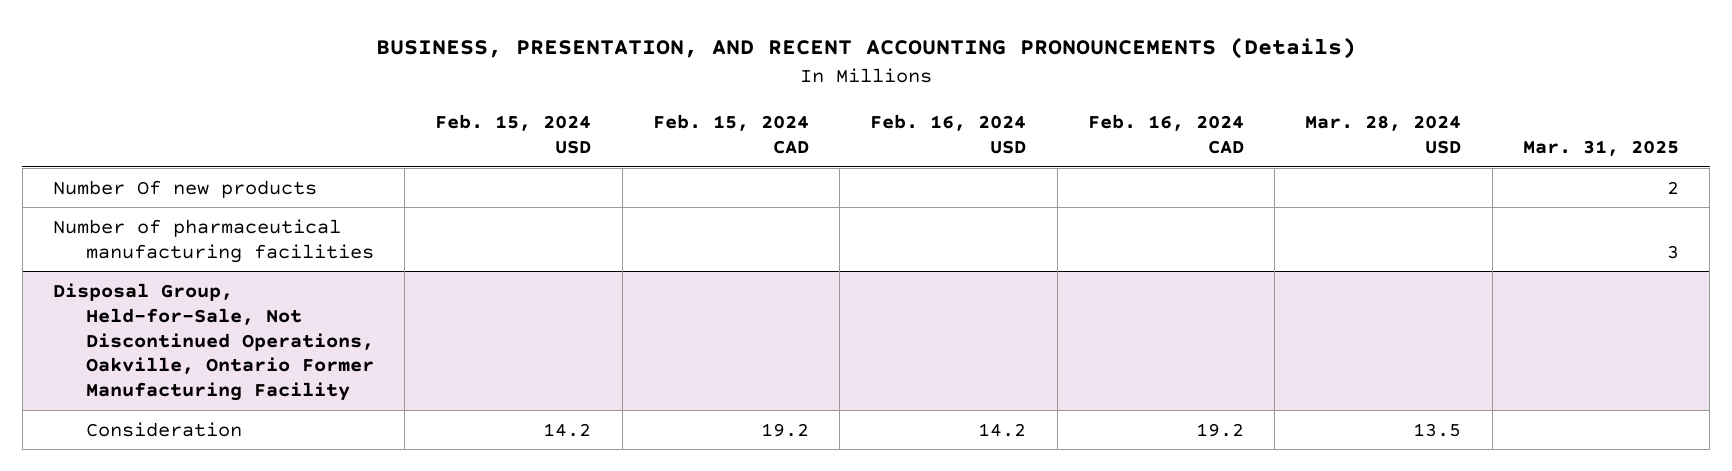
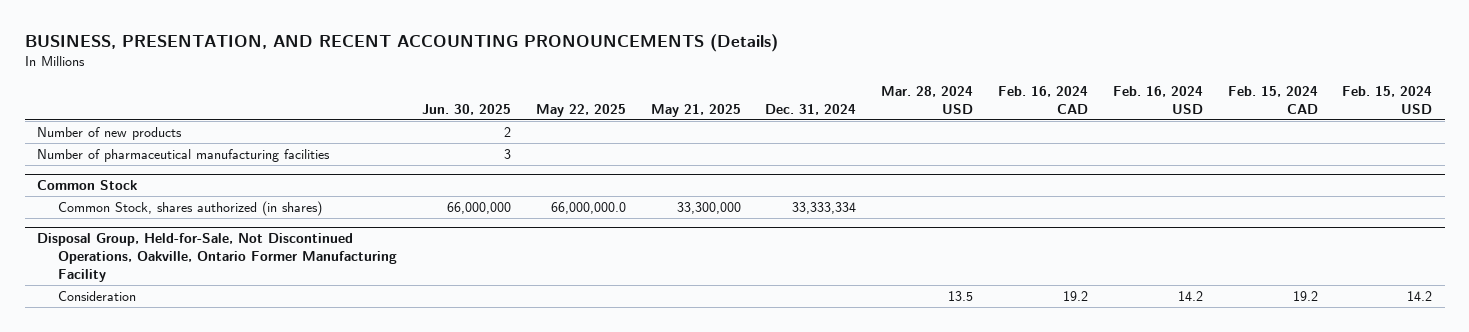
[1522,140,1679,157] Mar. 31, 2025 -> none
none -> [422,103,512,115] Jun. 30, 2025
none -> [535,103,626,117] May 22, 2025
none -> [650,103,741,117] May 21, 2025
none -> [765,103,857,115] Dec. 31, 2024
[53,179,318,198] Number Of new products -> [37,126,183,140] Number of new products
none -> [37,179,138,190] Common Stock
none -> [58,200,323,216] Common Stock, shares authorized (in shares)

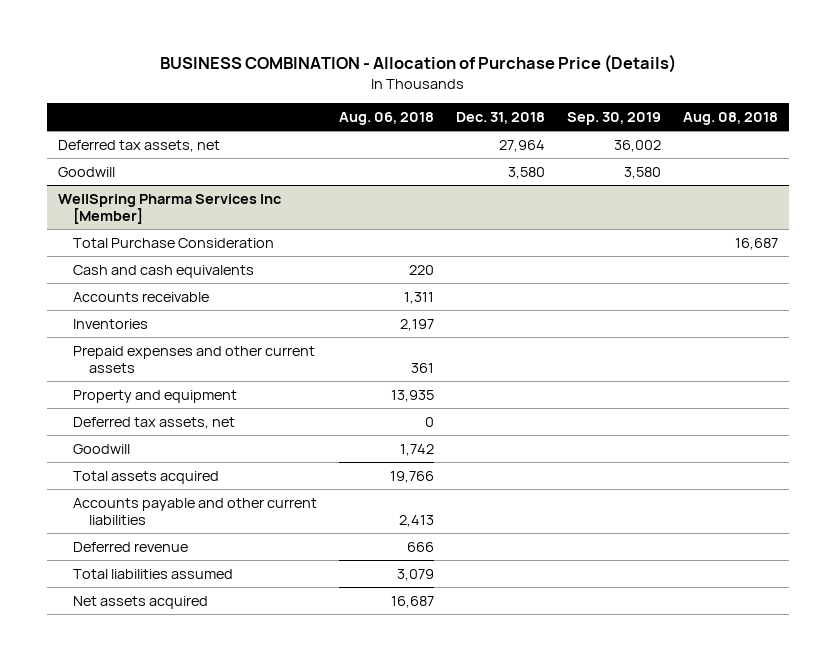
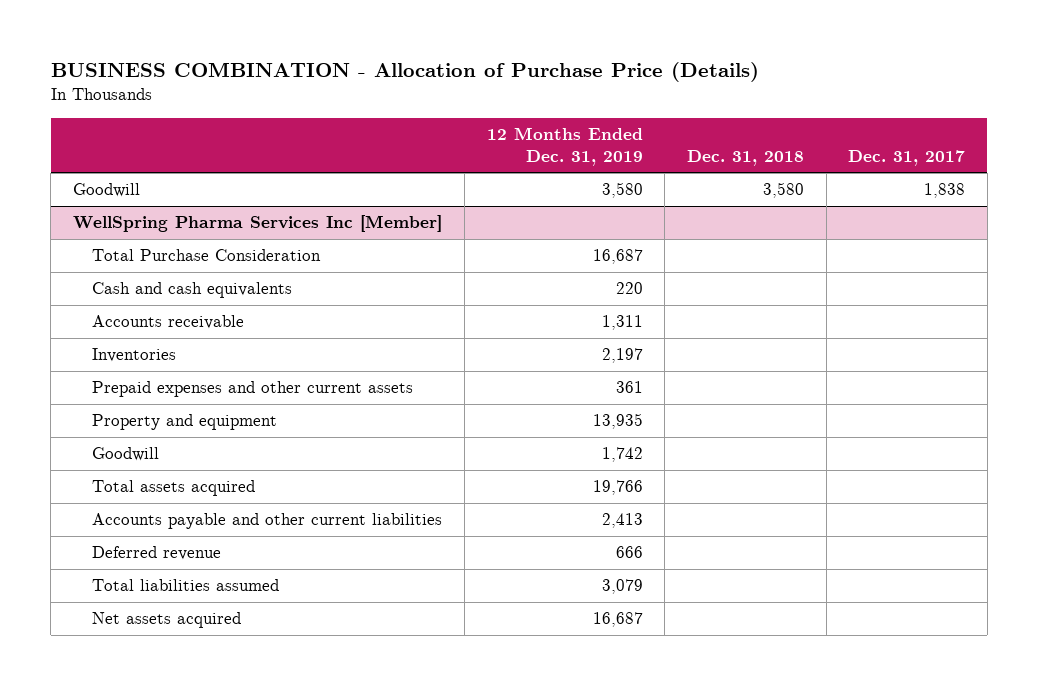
[339,111,435,125] Aug. 06, 2018 -> none
[567,111,662,125] Sep. 30, 2019 -> none
[683,111,779,125] Aug. 08, 2018 -> none
none -> [486,127,643,166] 12 Months Ended Dec. 31, 2019
none -> [848,149,966,166] Dec. 31, 2017
[57,139,220,152] Deferred tax assets, net -> none
[73,416,236,429] Deferred tax assets, net -> none

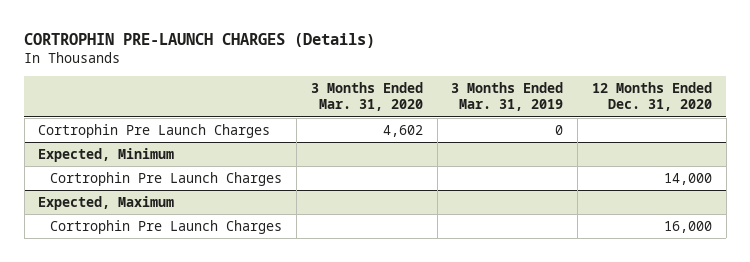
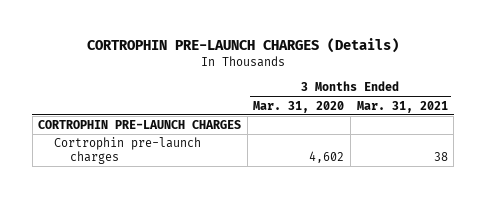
[451,82,564,112] 3 Months Ended Mar. 31, 2019 -> none
[592,82,713,112] 12 Months Ended Dec. 31, 2020 -> none
none -> [356,100,448,113] Mar. 31, 2021
[38,148,175,163] Expected, Minimum -> none
[50,172,283,187] Cortrophin Pre Launch Charges -> none
[38,196,175,211] Expected, Maximum -> none
[50,220,283,235] Cortrophin Pre Launch Charges -> none
none -> [38,120,242,130] CORTROPHIN PRE-LAUNCH CHARGES
[38,124,271,139] Cortrophin Pre Launch Charges -> [53,137,201,165] Cortrophin pre-launch charges

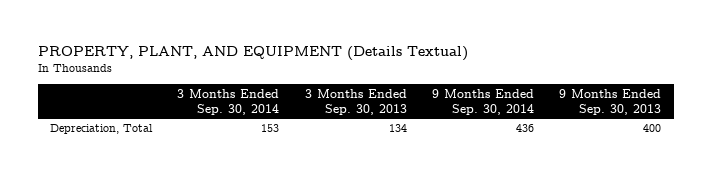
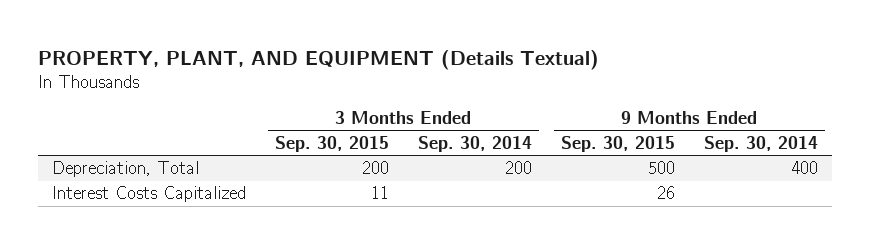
[304,88,407,115] 3 Months Ended Sep. 30, 2013 -> none
[559,88,662,115] 9 Months Ended Sep. 30, 2013 -> none
none -> [274,136,389,153] Sep. 30, 2015
none -> [560,136,675,153] Sep. 30, 2015
[261,124,280,133] 153 -> [504,161,532,175] 200
[516,124,535,133] 436 -> [790,161,818,175] 400
none -> [52,186,247,203] Interest Costs Capitalized

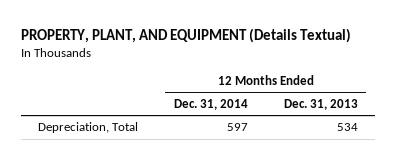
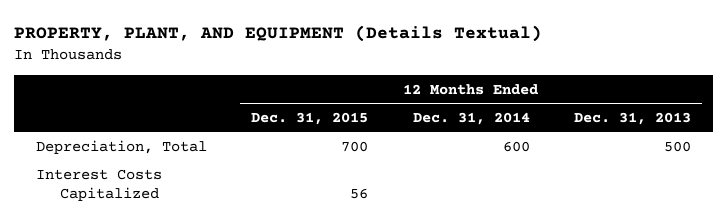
none -> [251,111,369,125] Dec. 31, 2015
[226,123,248,132] 597 -> [502,140,530,152] 600
[336,123,358,132] 534 -> [664,140,692,152] 500
none -> [35,168,162,202] Interest Costs Capitalized

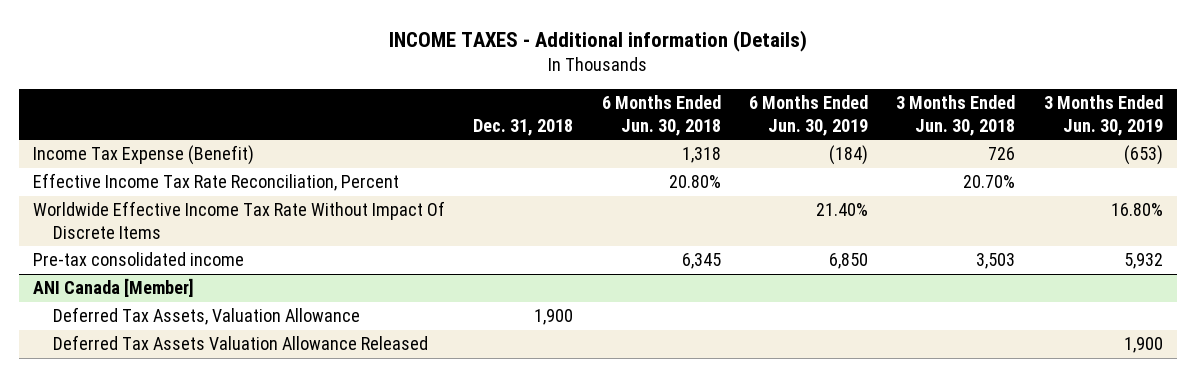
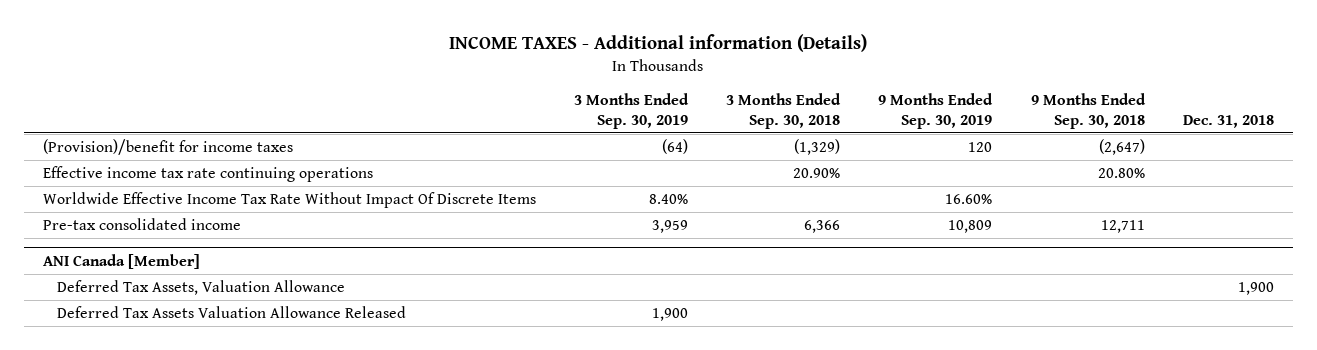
[601,95,721,136] 6 Months Ended Jun. 30, 2018 -> none
[749,95,869,136] 6 Months Ended Jun. 30, 2019 -> none
[896,95,1016,136] 3 Months Ended Jun. 30, 2018 -> none
[1043,95,1163,136] 3 Months Ended Jun. 30, 2019 -> none
none -> [574,92,690,129] 3 Months Ended Sep. 30, 2019
none -> [726,92,842,129] 3 Months Ended Sep. 30, 2018
none -> [878,92,994,129] 9 Months Ended Sep. 30, 2019
none -> [1030,92,1146,129] 9 Months Ended Sep. 30, 2018
[32,145,254,166] Income Tax Expense (Benefit) -> [43,139,294,156] (Provision)/benefit for income taxes
[32,173,399,192] Effective Income Tax Rate Reconciliation, Percent -> [43,166,374,183] Effective income tax rate continuing operations

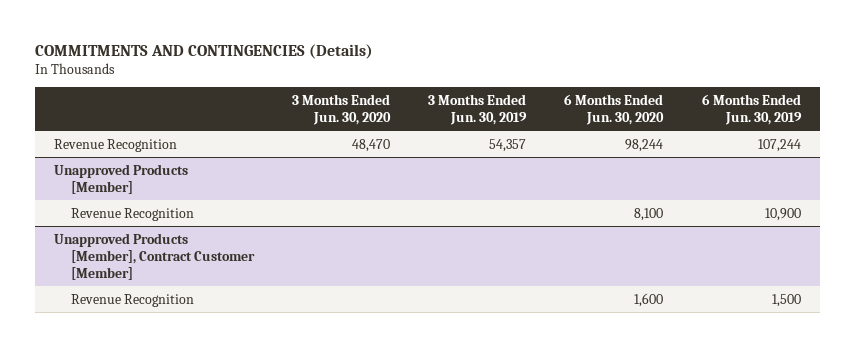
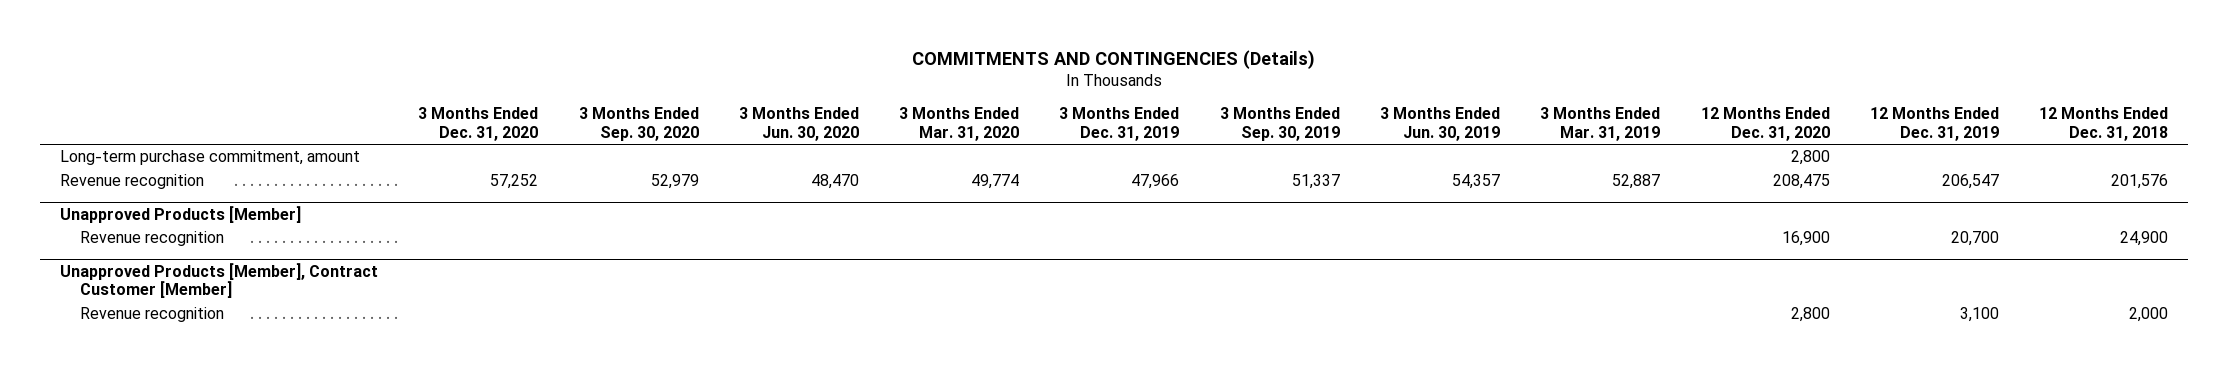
[564,93,665,125] 6 Months Ended Jun. 30, 2020 -> none
[701,93,802,125] 6 Months Ended Jun. 30, 2019 -> none
none -> [418,107,539,141] 3 Months Ended Dec. 31, 2020
none -> [578,107,699,141] 3 Months Ended Sep. 30, 2020
none -> [899,107,1020,141] 3 Months Ended Mar. 31, 2020
none -> [1059,107,1180,141] 3 Months Ended Dec. 31, 2019
none -> [1219,107,1340,141] 3 Months Ended Sep. 30, 2019
none -> [1540,107,1661,141] 3 Months Ended Mar. 31, 2019
none -> [1700,107,1830,141] 12 Months Ended Dec. 31, 2020
none -> [1869,107,1999,141] 12 Months Ended Dec. 31, 2019
none -> [2039,107,2169,141] 12 Months Ended Dec. 31, 2018
none -> [60,150,361,166] Long-term purchase commitment, amount
[54,138,178,152] Revenue Recognition -> [60,174,205,190] Revenue recognition
[71,207,195,221] Revenue Recognition -> [80,231,225,247] Revenue recognition
[71,293,195,307] Revenue Recognition -> [80,307,225,323] Revenue recognition

